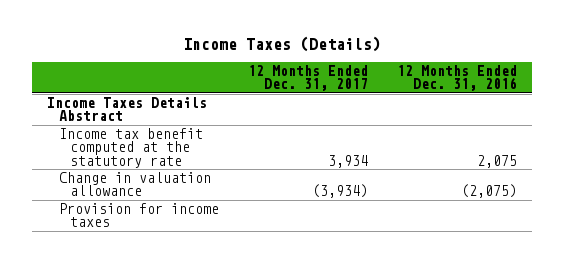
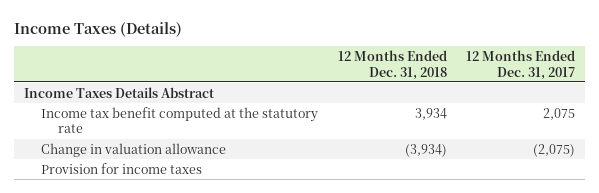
[397,64,518,92] 12 Months Ended Dec. 31, 2016 -> none
none -> [337,49,447,80] 12 Months Ended Dec. 31, 2018
[328,154,369,168] 3,934 -> [543,107,576,120] 2,075
[312,184,369,199] (3,934) -> [533,143,576,157] (2,075)

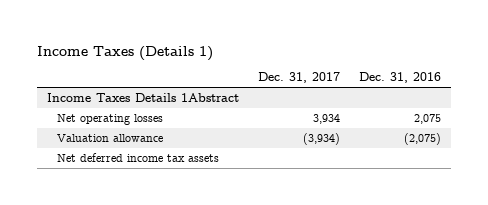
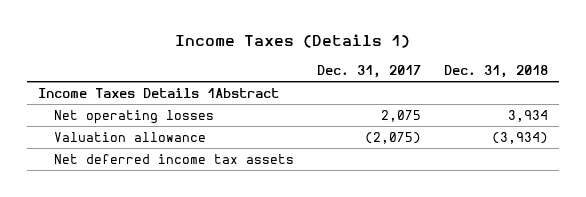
[359,72,442,84] Dec. 31, 2016 -> none
none -> [443,64,548,78] Dec. 31, 2018
[312,113,340,124] 3,934 -> [380,110,421,123] 2,075
[302,132,340,145] (3,934) -> [364,132,421,145] (2,075)

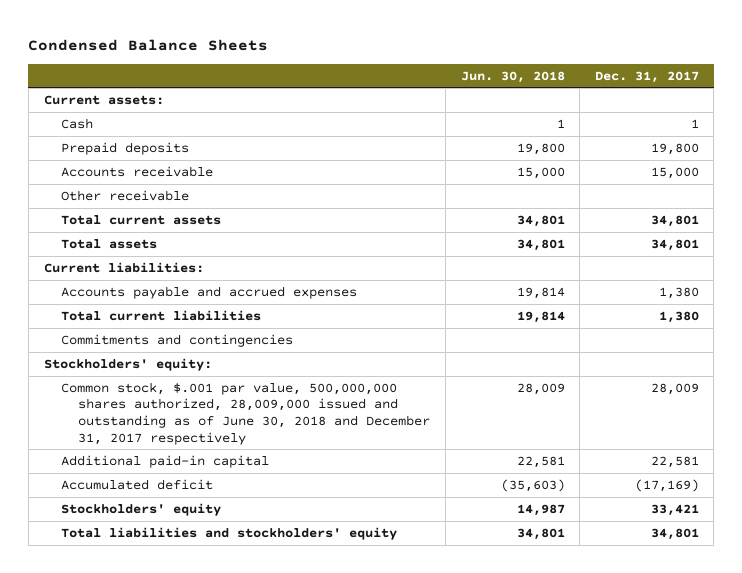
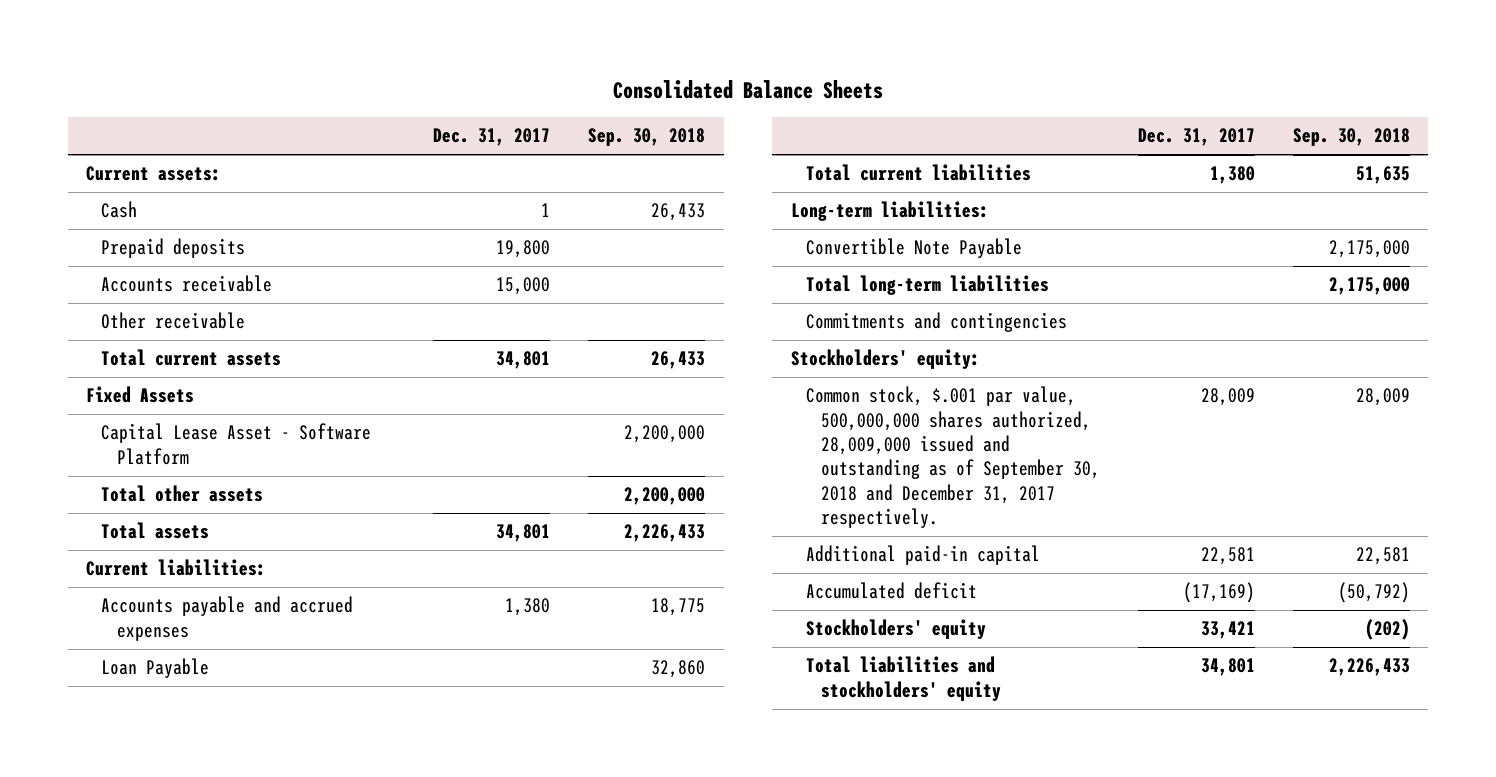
[28,39,269,52] Condensed Balance Sheets -> [612,79,883,99] Consolidated Balance Sheets
[460,70,565,83] Jun. 30, 2018 -> none
none -> [587,128,705,147] Sep. 30, 2018
none -> [86,386,195,404] Fixed Assets
none -> [101,423,372,465] Capital Lease Asset - Software Platform
none -> [101,485,264,503] Total other assets
none -> [101,658,210,679] Loan Payable
none -> [790,201,989,222] Long-term liabilities:
none -> [806,238,1023,259] Convertible Note Payable
none -> [806,275,1050,296] Total long-term liabilities
[61,381,431,445] Common stock, $.001 par value, 500,000,000 shares authorized, 28,009,000 issued and outstanding as of June 30, 2018 and December 31, 2017 respectively -> [806,386,1101,529] Common stock, $.001 par value, 500,000,000 shares authorized, 28,009,000 issued and outstanding as of September 30, 2018 and December 31, 2017 respectively.

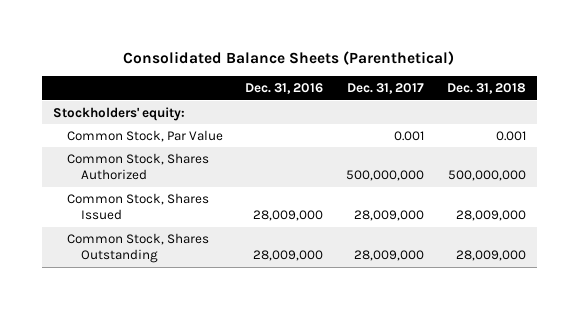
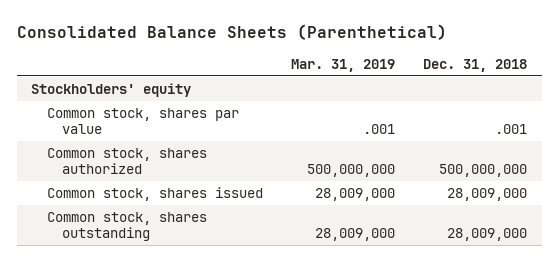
[245,83,324,95] Dec. 31, 2016 -> none
[347,83,425,95] Dec. 31, 2017 -> none
none -> [291,58,396,72] Mar. 31, 2019
[52,106,185,121] Stockholders' equity: -> [31,82,192,97] Stockholders' equity
[66,129,223,142] Common Stock, Par Value -> [46,107,239,134] Common stock, shares par value
[495,130,526,141] 0.001 -> [495,123,528,134] .001
[66,152,209,181] Common Stock, Shares Authorized -> [46,147,207,174] Common stock, shares authorized
[66,192,209,221] Common Stock, Shares Issued -> [46,186,263,201] Common stock, shares issued
[66,232,209,264] Common Stock, Shares Outstanding -> [46,211,207,241] Common stock, shares outstanding

